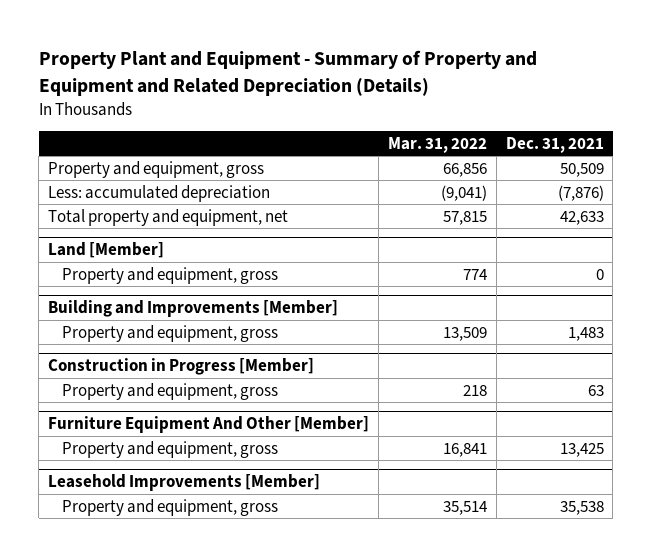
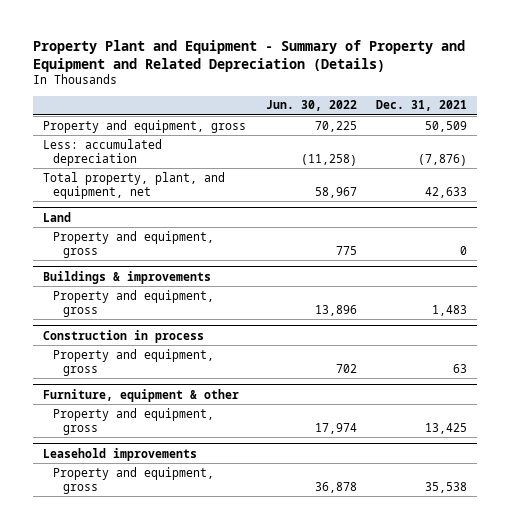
[387,137,487,154] Mar. 31, 2022 -> none
none -> [265,100,357,112] Jun. 30, 2022
[48,208,289,226] Total property and equipment, net -> [42,171,225,199] Total property, plant, and equipment, net
[48,242,165,259] Land [Member] -> [42,211,71,222] Land
[48,300,339,318] Building and Improvements [Member] -> [42,270,211,284] Buildings & improvements
[48,358,315,376] Construction in Progress [Member] -> [42,329,204,343] Construction in process
[48,416,370,434] Furniture Equipment And Other [Member] -> [42,388,239,402] Furniture, equipment & other
[48,474,321,492] Leasehold Improvements [Member] -> [42,447,197,461] Leasehold improvements

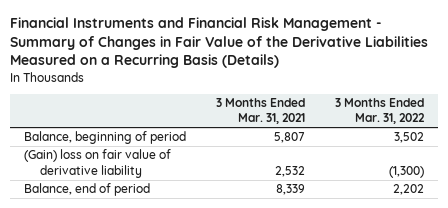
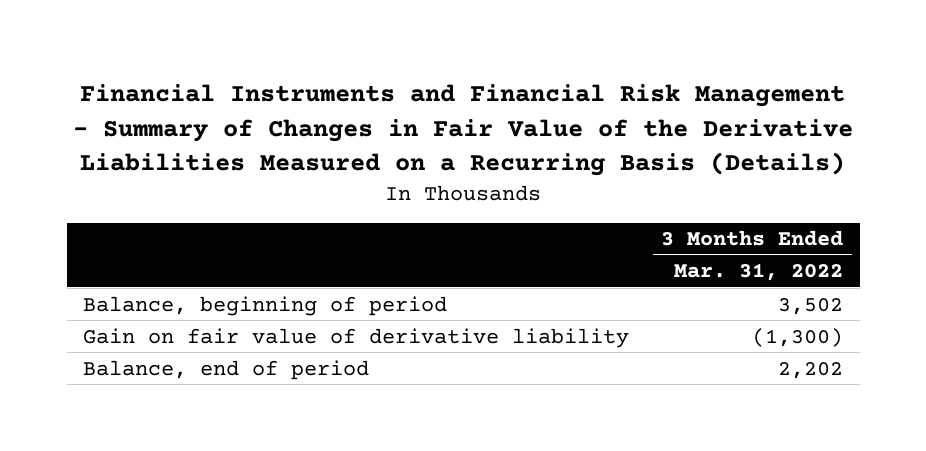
[216,97,306,125] 3 Months Ended Mar. 31, 2021 -> none
[24,149,172,178] (Gain) loss on fair value of derivative liability -> [83,327,630,348] Gain on fair value of derivative liability

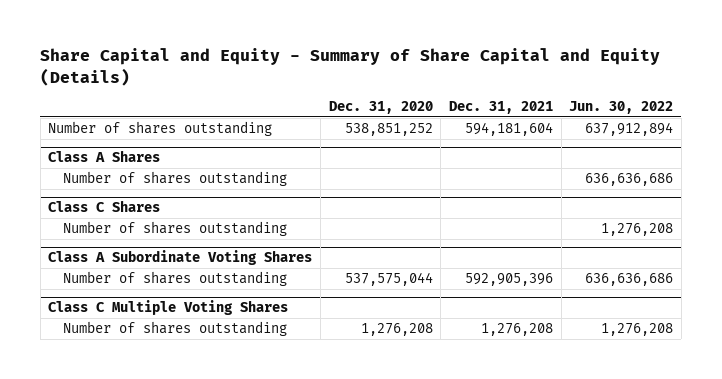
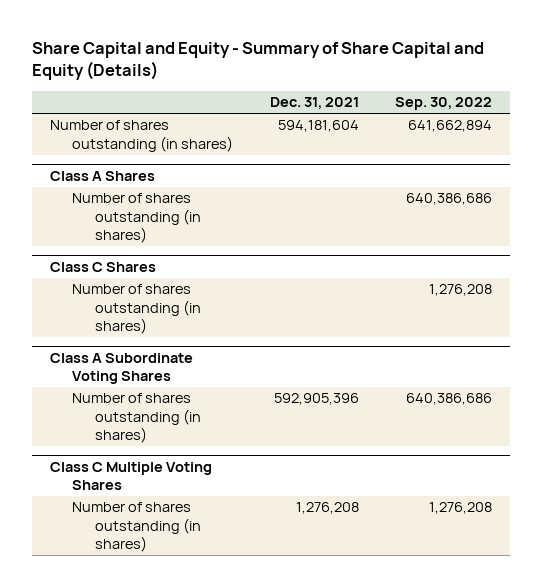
[328,101,433,115] Dec. 31, 2020 -> none
[569,101,674,115] Jun. 30, 2022 -> none
none -> [394,97,492,111] Sep. 30, 2022
[48,121,273,137] Number of shares outstanding -> [50,120,234,152] Number of shares outstanding (in shares)
[62,171,287,187] Number of shares outstanding -> [72,193,201,244] Number of shares outstanding (in shares)
[62,221,287,237] Number of shares outstanding -> [72,284,201,335] Number of shares outstanding (in shares)
[62,271,287,287] Number of shares outstanding -> [72,393,201,444] Number of shares outstanding (in shares)
[62,321,287,337] Number of shares outstanding -> [72,502,201,553] Number of shares outstanding (in shares)

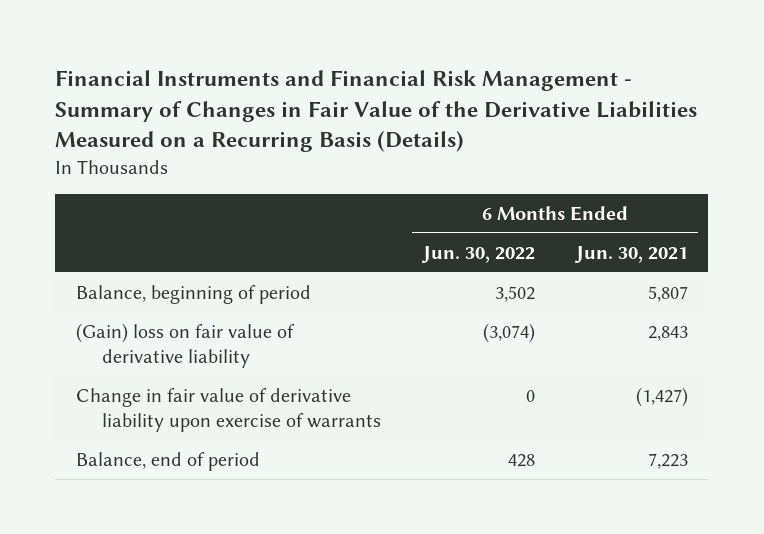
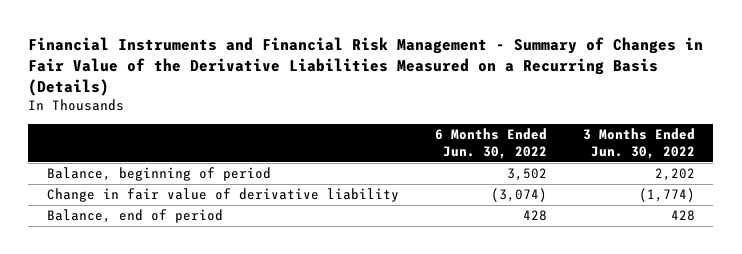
[573,245,688,263] Jun. 30, 2021 -> none
none -> [583,128,696,160] 3 Months Ended Jun. 30, 2022
[75,387,382,433] Change in fair value of derivative liability upon exercise of warrants -> none
[75,322,295,369] (Gain) loss on fair value of derivative liability -> [46,188,399,203] Change in fair value of derivative liability

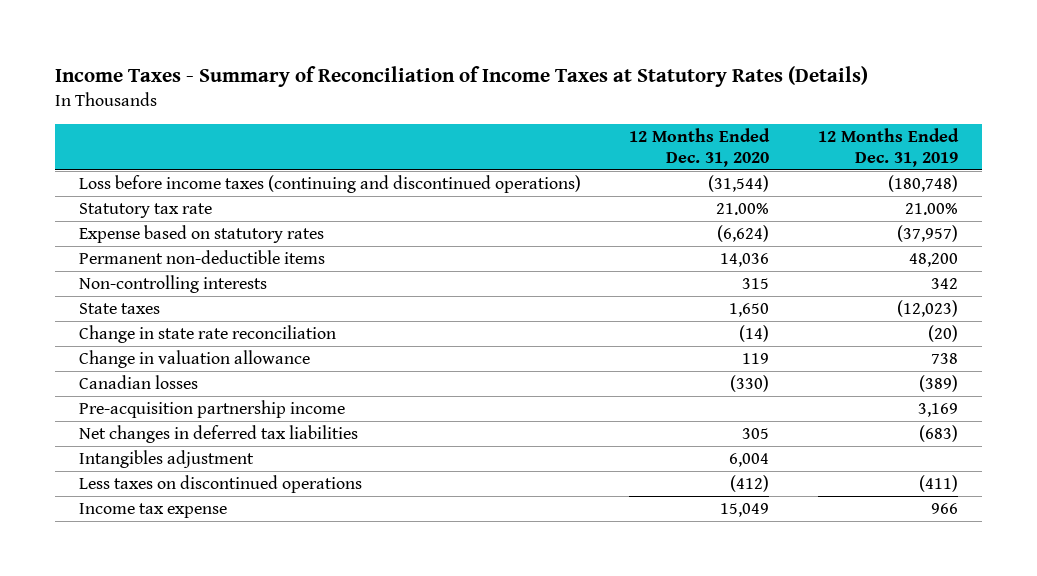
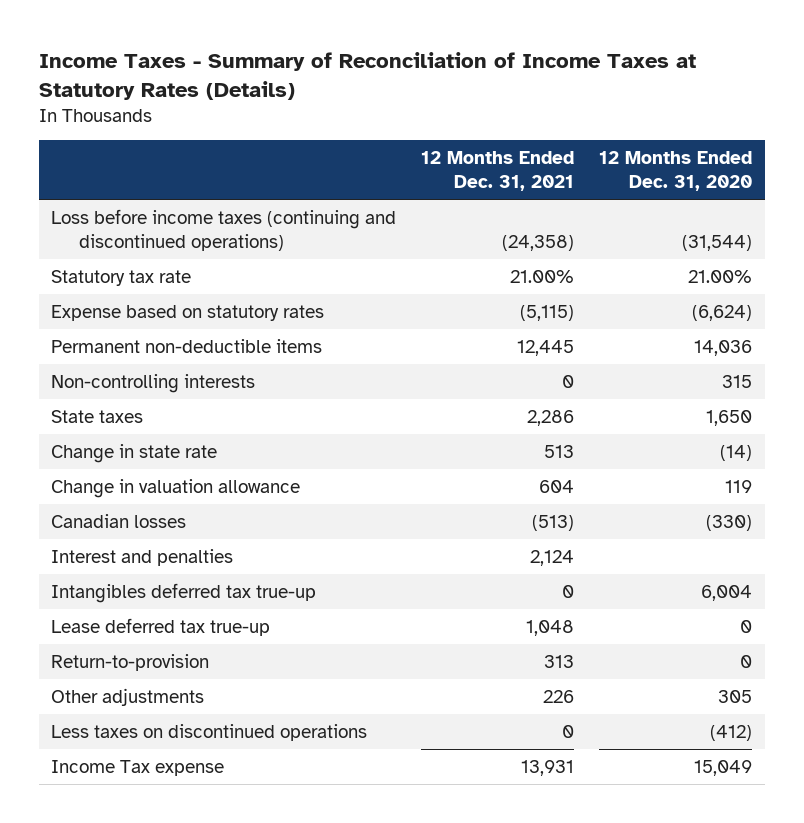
[817,127,959,167] 12 Months Ended Dec. 31, 2019 -> none
none -> [421,150,575,191] 12 Months Ended Dec. 31, 2021
[78,325,336,344] Change in state rate reconciliation -> [51,443,218,463] Change in state rate
[78,400,345,419] Pre-acquisition partnership income -> none
[78,425,358,444] Net changes in deferred tax liabilities -> none
[78,450,254,469] Intangibles adjustment -> none
none -> [51,548,234,566] Interest and penalties
none -> [51,582,317,603] Intangibles deferred tax true-up
none -> [51,617,271,636] Lease deferred tax true-up
none -> [51,653,210,671] Return-to-provision
none -> [51,687,205,706] Other adjustments
[78,503,227,519] Income tax expense -> [51,759,225,776] Income Tax expense

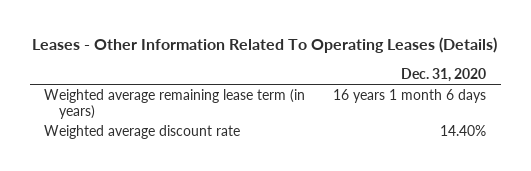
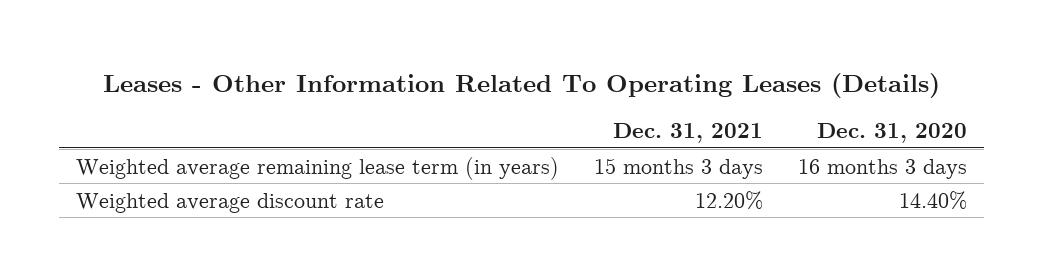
none -> [613,122,764,143] Dec. 31, 2021
[333,88,487,103] 16 years 1 month 6 days -> [797,158,967,179] 16 months 3 days

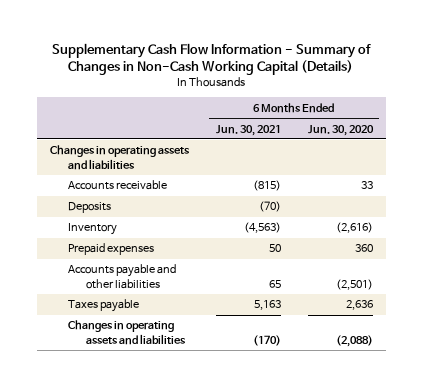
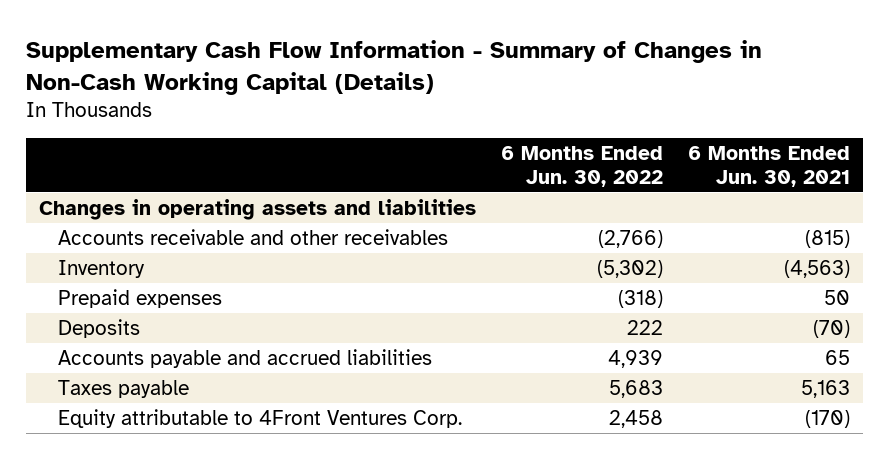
[307,124,374,136] Jun. 30, 2020 -> none
none -> [500,146,663,187] 6 Months Ended Jun. 30, 2022
[67,180,167,191] Accounts receivable -> [57,229,448,246] Accounts receivable and other receivables
[67,202,111,214] Deposits -> [57,319,140,339] Deposits
[67,264,176,289] Accounts payable and other liabilities -> [57,349,432,369] Accounts payable and accrued liabilities
[67,320,186,345] Changes in operating assets and liabilities -> none
none -> [57,409,462,429] Equity attributable to 4Front Ventures Corp.

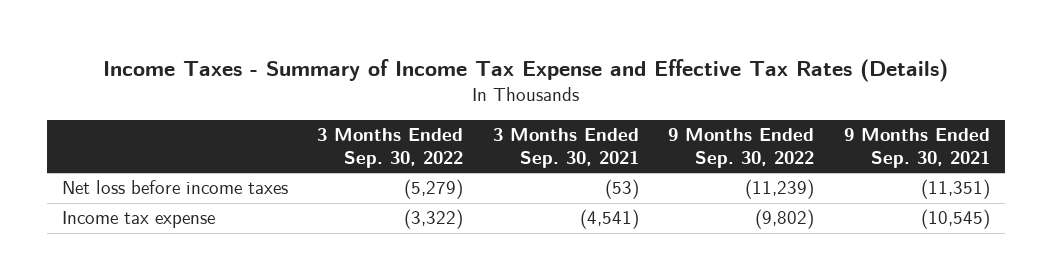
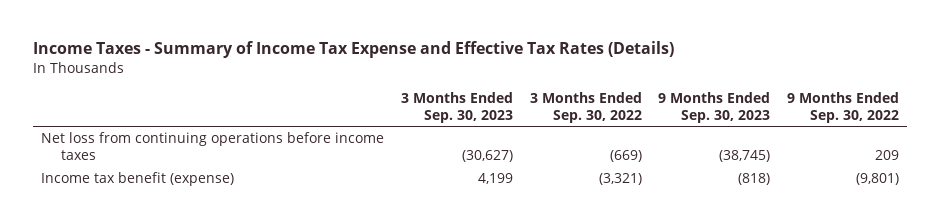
[492,128,639,169] 3 Months Ended Sep. 30, 2021 -> none
[843,128,990,169] 9 Months Ended Sep. 30, 2021 -> none
none -> [400,91,513,123] 3 Months Ended Sep. 30, 2023
none -> [658,91,771,123] 9 Months Ended Sep. 30, 2023
[61,180,288,195] Net loss before income taxes -> [41,132,385,161] Net loss from continuing operations before income taxes
[404,179,464,200] (5,279) -> [609,150,642,163] (669)
[745,179,815,200] (11,239) -> [875,150,900,161] 209
[61,211,215,229] Income tax expense -> [41,172,235,187] Income tax benefit (expense)
[404,209,464,230] (3,322) -> [598,173,642,186] (3,321)
[755,209,815,230] (9,802) -> [856,173,900,186] (9,801)

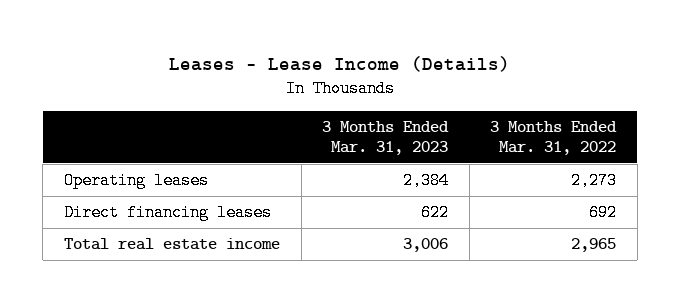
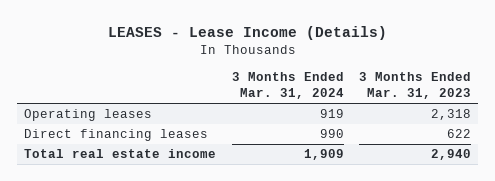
[169,55,511,72] Leases - Lease Income (Details) -> [107,25,387,40] LEASES - Lease Income (Details)
[490,120,618,156] 3 Months Ended Mar. 31, 2022 -> none
none -> [231,71,344,100] 3 Months Ended Mar. 31, 2024
[403,172,450,190] 2,384 -> [430,109,471,121] 2,318
[403,238,449,253] 3,006 -> [430,149,471,161] 2,940

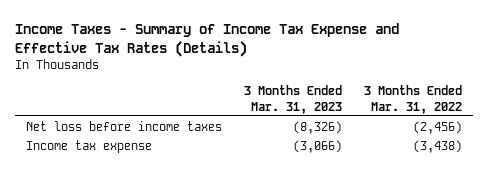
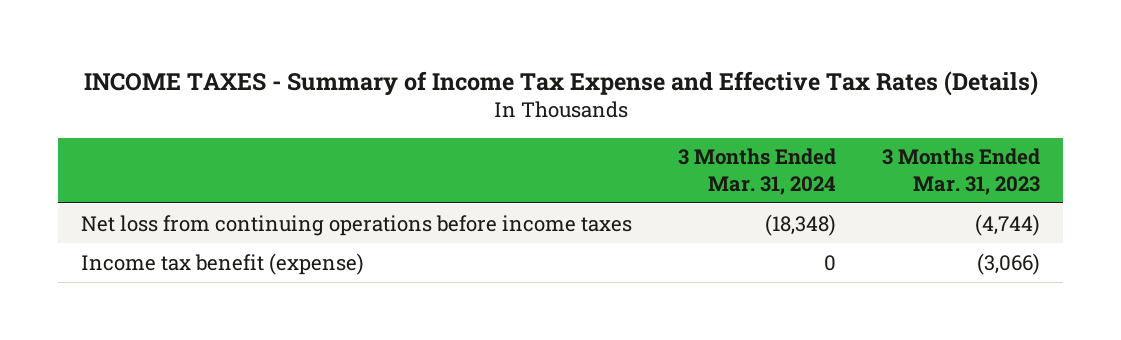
[15,23,400,57] Income Taxes - Summary of Income Tax Expense and Effective Tax Rates (Details) -> [83,70,1038,96] INCOME TAXES - Summary of Income Tax Expense and Effective Tax Rates (Details)
[364,85,463,114] 3 Months Ended Mar. 31, 2022 -> none
none -> [678,148,837,195] 3 Months Ended Mar. 31, 2024
[26,120,223,131] Net loss before income taxes -> [81,214,633,236] Net loss from continuing operations before income taxes
[293,120,343,134] (8,326) -> [975,213,1041,236] (4,744)
[26,139,153,153] Income tax expense -> [81,252,365,275] Income tax benefit (expense)

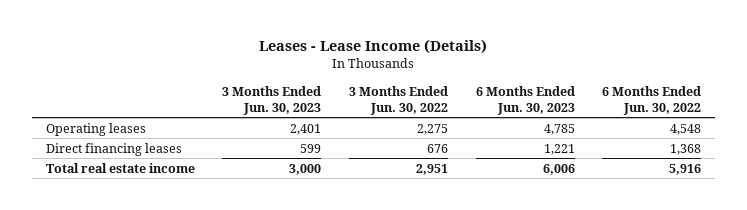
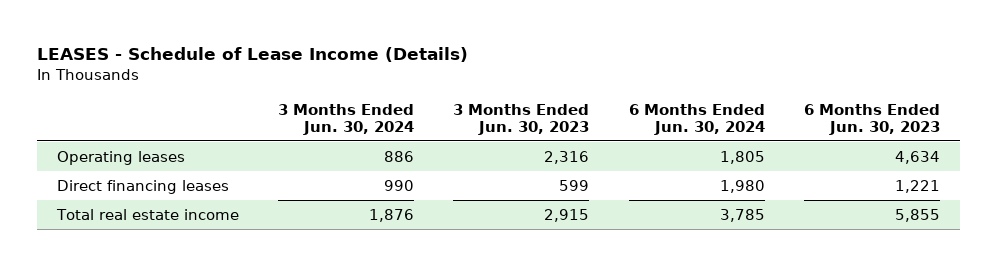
[259,39,488,55] Leases - Lease Income (Details) -> [37,47,469,63] LEASES - Schedule of Lease Income (Details)
[348,85,448,115] 3 Months Ended Jun. 30, 2022 -> none
[602,85,702,115] 6 Months Ended Jun. 30, 2022 -> none
none -> [278,103,415,135] 3 Months Ended Jun. 30, 2024
none -> [628,103,765,135] 6 Months Ended Jun. 30, 2024
[290,123,322,135] 2,401 -> [544,150,590,164] 2,316
[543,123,575,135] 4,785 -> [895,150,941,164] 4,634
[289,163,322,175] 3,000 -> [544,208,590,222] 2,915
[542,163,575,175] 6,006 -> [895,208,941,222] 5,855

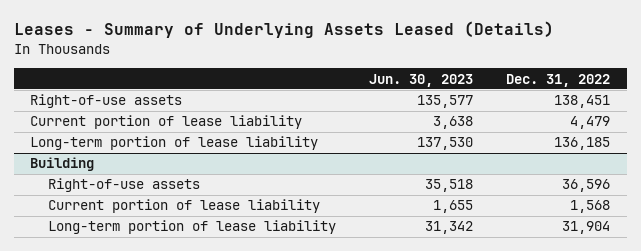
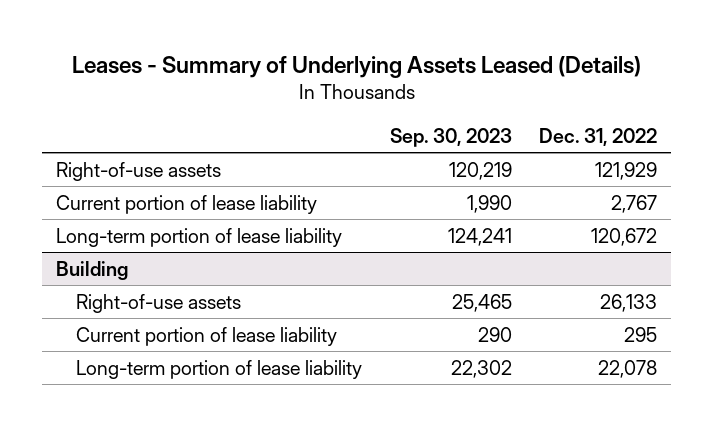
[369,73,474,87] Jun. 30, 2023 -> none
none -> [389,128,512,148] Sep. 30, 2023
[554,95,611,109] 138,451 -> [595,161,658,180] 121,929
[570,116,611,130] 4,479 -> [611,194,658,213] 2,767
[554,137,611,151] 136,185 -> [591,227,658,246] 120,672
[562,179,611,193] 36,596 -> [600,293,658,312] 26,133
[570,200,611,214] 1,568 -> [624,326,658,342] 295
[562,221,611,235] 31,904 -> [598,359,658,378] 22,078

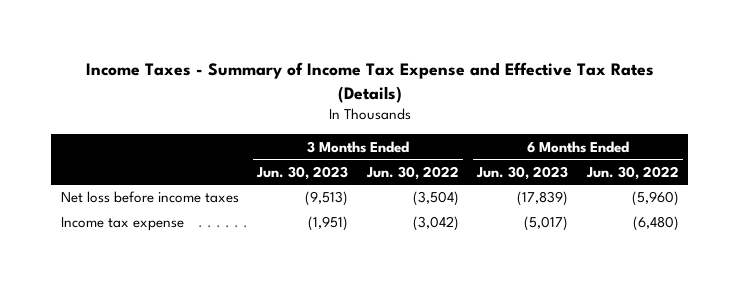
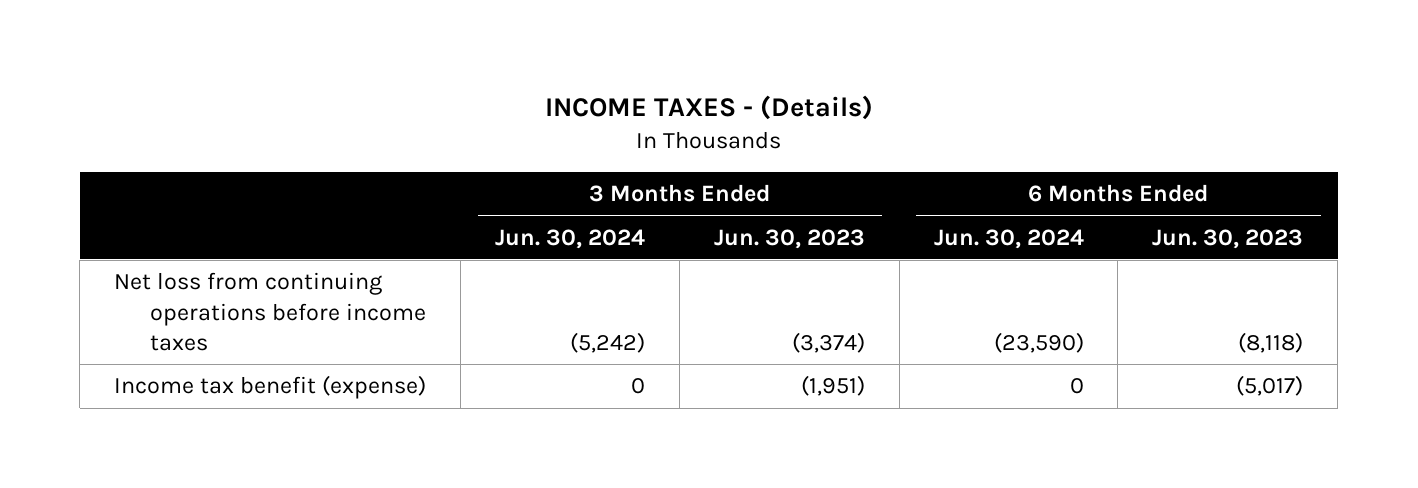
[85,62,654,103] Income Taxes - Summary of Income Tax Expense and Effective Tax Rates (Details) -> [544,95,873,121] INCOME TAXES - (Details)
[365,165,459,180] Jun. 30, 2022 -> none
[585,165,679,180] Jun. 30, 2022 -> none
none -> [494,228,645,249] Jun. 30, 2024
none -> [933,228,1084,249] Jun. 30, 2024
[60,191,239,204] Net loss before income taxes -> [114,272,426,352] Net loss from continuing operations before income taxes
[305,191,349,207] (9,513) -> [791,332,865,354] (3,374)
[517,191,569,207] (17,839) -> [1238,332,1304,354] (8,118)
[60,217,184,232] Income tax expense -> [114,375,427,400] Income tax benefit (expense)

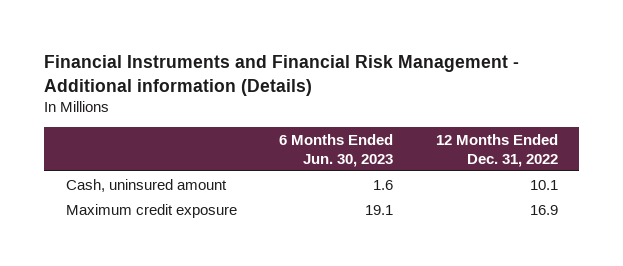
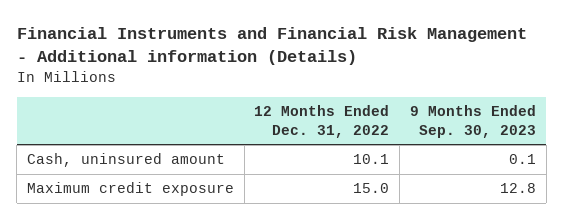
[279,134,394,167] 6 Months Ended Jun. 30, 2023 -> none
none -> [410,104,537,138] 9 Months Ended Sep. 30, 2023
[529,204,558,215] 16.9 -> [353,183,390,194] 15.0

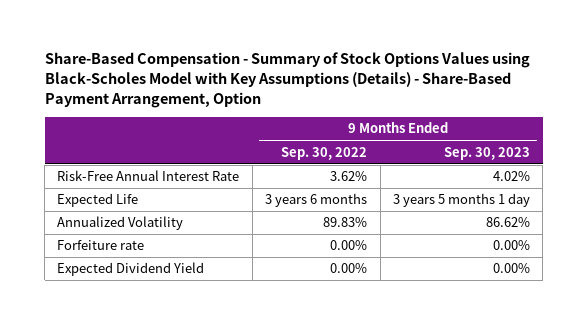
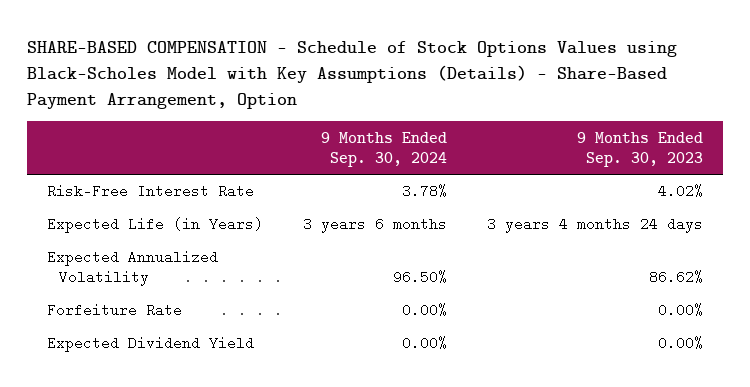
[44,52,530,109] Share-Based Compensation - Summary of Stock Options Values using Black-Scholes Model with Key Assumptions (Details) - Share-Based Payment Arrangement, Option -> [27,41,678,109] SHARE-BASED COMPENSATION - Schedule of Stock Options Values using Black-Scholes Model with Key Assumptions (Details) - Share-Based Payment Arrangement, Option
[281,146,368,160] Sep. 30, 2022 -> none
none -> [320,131,447,167] 9 Months Ended Sep. 30, 2024
[57,170,240,182] Risk-Free Annual Interest Rate -> [47,184,255,199] Risk-Free Interest Rate
[57,193,139,208] Expected Life -> [47,217,264,234] Expected Life (in Years)
[393,193,531,208] 3 years 5 months 1 day -> [486,217,703,234] 3 years 4 months 24 days
[57,216,184,231] Annualized Volatility -> [47,250,219,287] Expected Annualized Volatility
[57,240,145,251] Forfeiture rate -> [47,303,183,318] Forfeiture Rate

